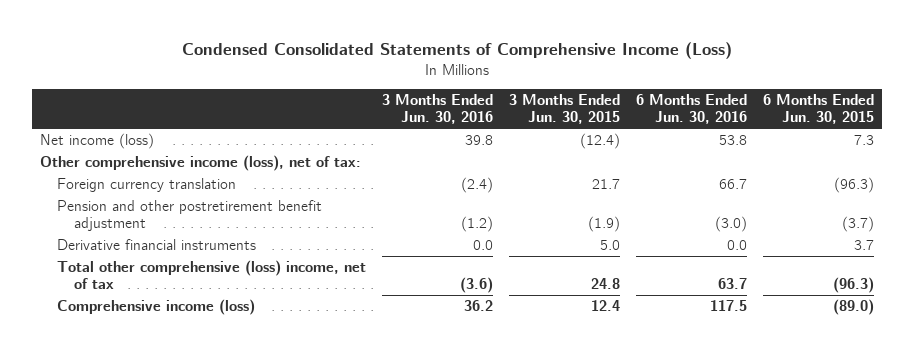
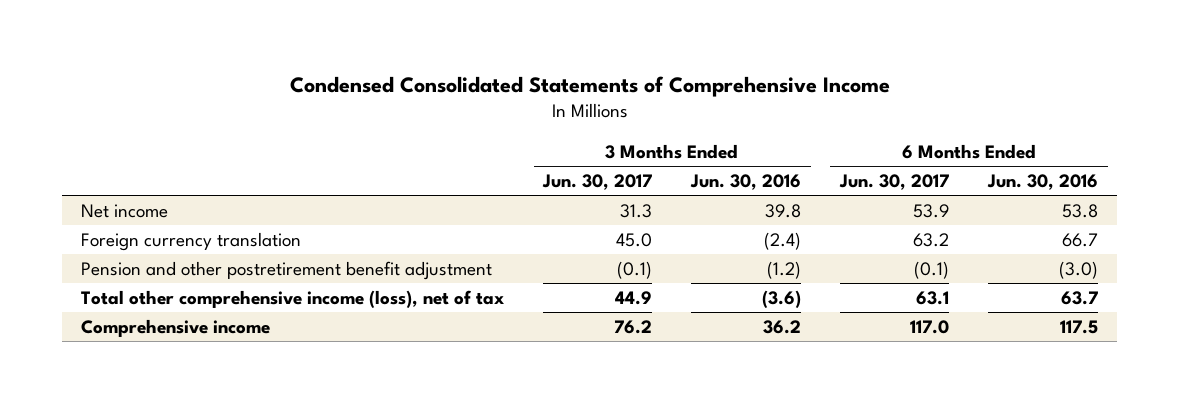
[182,42,733,60] Condensed Consolidated Statements of Comprehensive Income (Loss) -> [289,75,890,97] Condensed Consolidated Statements of Comprehensive Income
[509,94,621,124] 3 Months Ended Jun. 30, 2015 -> none
[762,94,874,124] 6 Months Ended Jun. 30, 2015 -> none
none -> [542,174,653,191] Jun. 30, 2017
none -> [839,174,950,191] Jun. 30, 2017
[40,155,362,172] Other comprehensive income (loss), net of tax: -> none
[40,133,155,150] Net income (loss) -> [81,204,169,219] Net income
[57,239,257,251] Derivative financial instruments -> none
[57,260,367,289] Total other comprehensive (loss) income, net of tax -> [81,290,505,309] Total other comprehensive income (loss), net of tax
[57,299,256,316] Comprehensive income (loss) -> [81,319,271,338] Comprehensive income

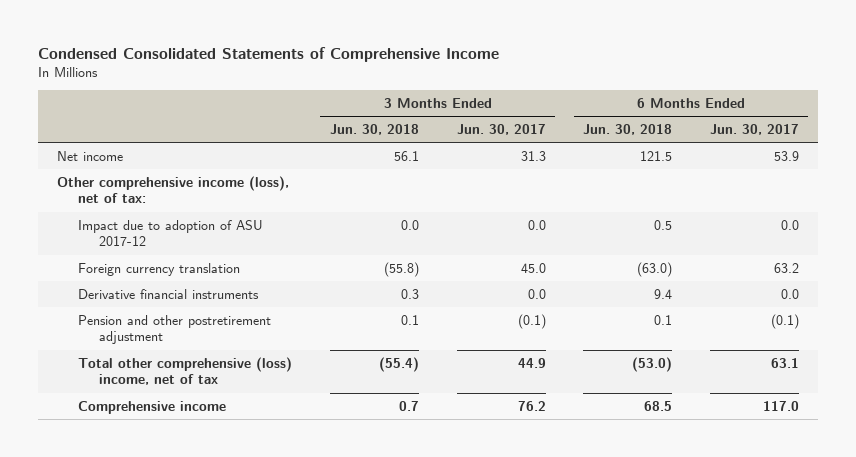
[690,174,802,191] Jun. 30, 2016 -> none
[987,174,1099,191] Jun. 30, 2016 -> none
none -> [329,124,419,136] Jun. 30, 2018
none -> [583,124,673,136] Jun. 30, 2018
none -> [57,175,290,204] Other comprehensive income (loss), net of tax:
none -> [77,219,263,247] Impact due to adoption of ASU 2017-12
none -> [77,288,259,299] Derivative financial instruments
[81,261,493,281] Pension and other postretirement benefit adjustment -> [77,314,271,345] Pension and other postretirement adjustment
[81,290,505,309] Total other comprehensive income (loss), net of tax -> [77,356,292,386] Total other comprehensive (loss) income, net of tax

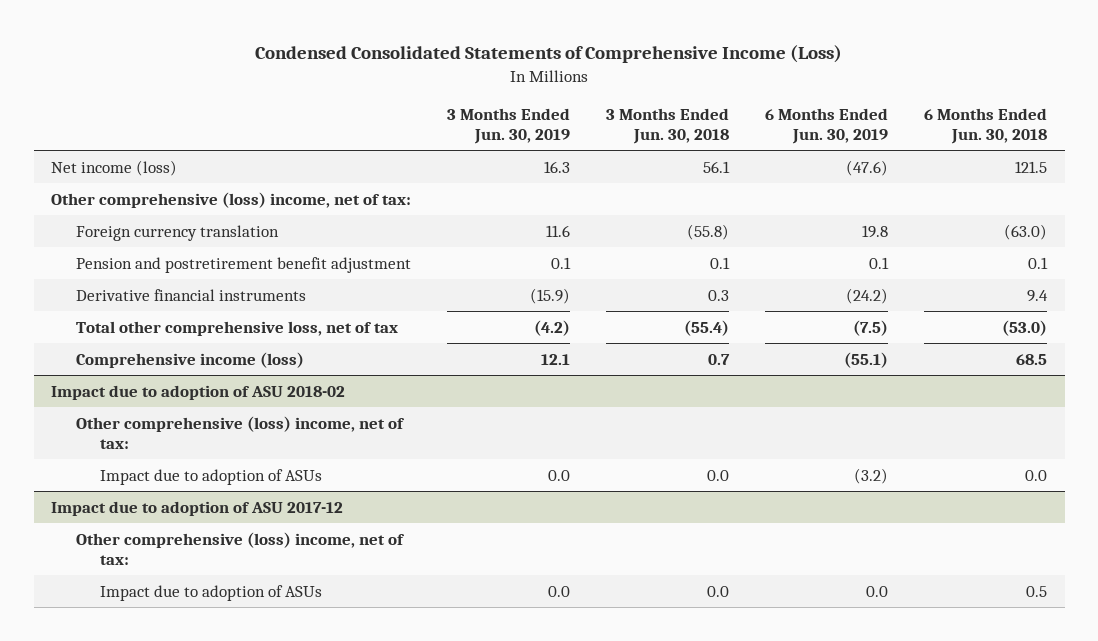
[38,46,500,62] Condensed Consolidated Statements of Comprehensive Income -> [255,45,843,64] Condensed Consolidated Statements of Comprehensive Income (Loss)
[456,124,546,136] Jun. 30, 2017 -> none
[710,124,800,136] Jun. 30, 2017 -> none
none -> [447,107,571,145] 3 Months Ended Jun. 30, 2019
none -> [765,107,889,145] 6 Months Ended Jun. 30, 2019
[77,219,263,247] Impact due to adoption of ASU 2017-12 -> none
[57,150,124,161] Net income -> [51,159,178,176] Net income (loss)
[57,175,290,204] Other comprehensive income (loss), net of tax: -> [51,191,412,208] Other comprehensive (loss) income, net of tax:
none -> [75,256,411,273] Pension and postretirement benefit adjustment
[77,314,271,345] Pension and other postretirement adjustment -> none
[77,356,292,386] Total other comprehensive (loss) income, net of tax -> [75,320,398,336] Total other comprehensive loss, net of tax
[77,400,226,414] Comprehensive income -> [75,351,304,368] Comprehensive income (loss)
none -> [51,384,346,400] Impact due to adoption of ASU 2018-02
none -> [75,415,405,449] Other comprehensive (loss) income, net of tax:
none -> [100,468,323,485] Impact due to adoption of ASUs
none -> [51,500,344,516] Impact due to adoption of ASU 2017-12
none -> [75,531,405,565] Other comprehensive (loss) income, net of tax:
none -> [100,584,323,601] Impact due to adoption of ASUs

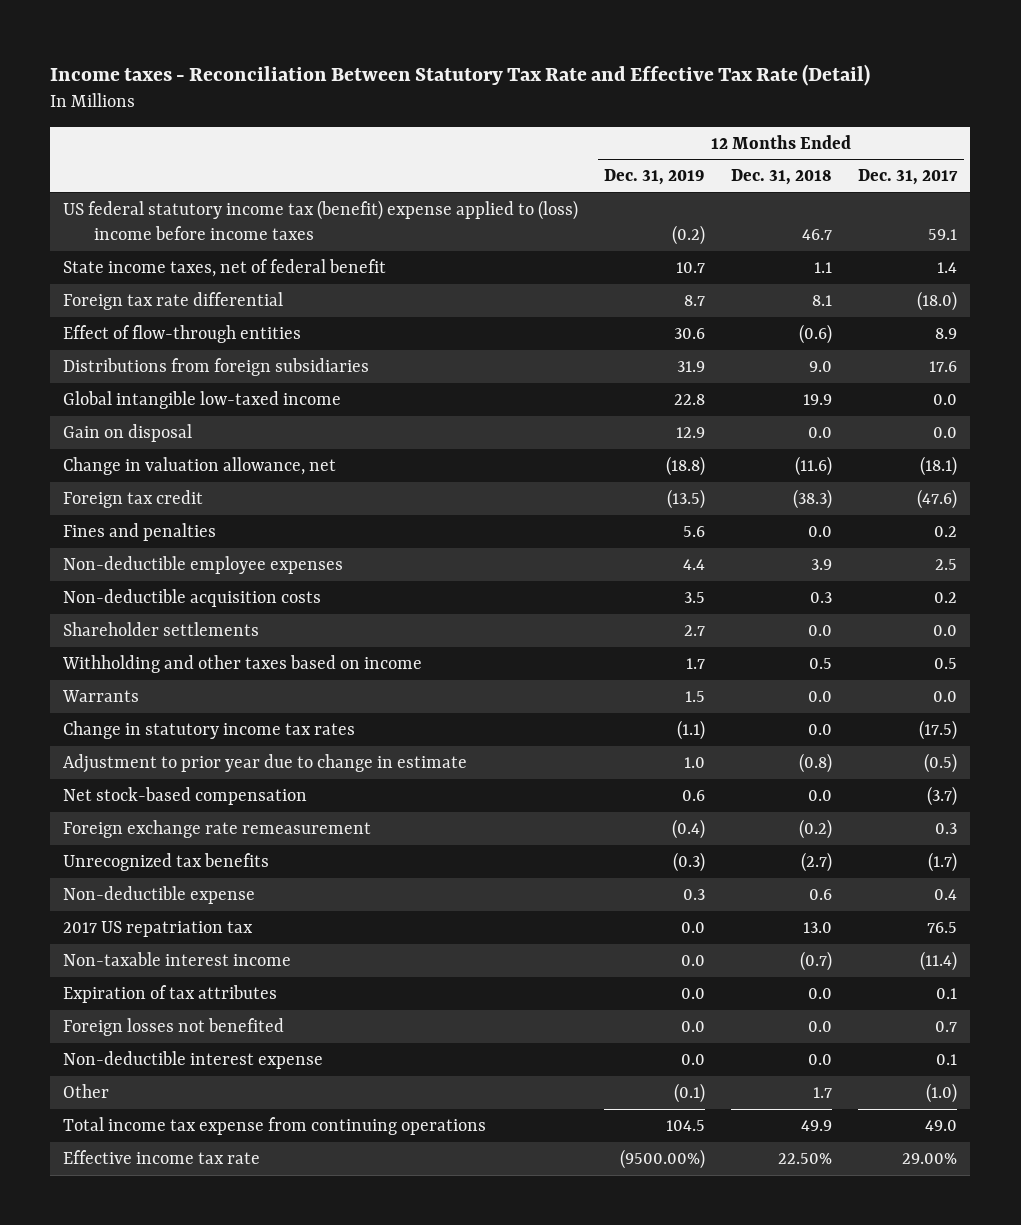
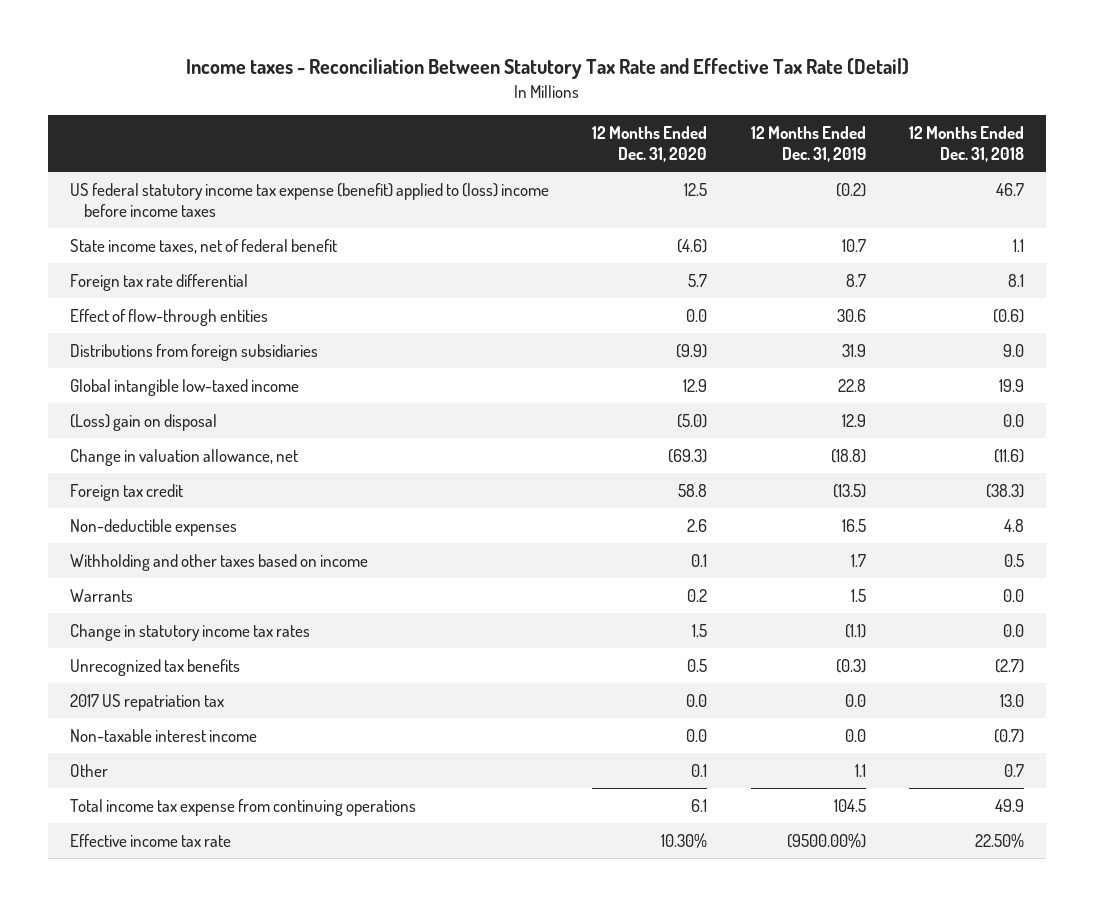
[858,169,959,186] Dec. 31, 2017 -> none
none -> [592,125,708,163] 12 Months Ended Dec. 31, 2020
[63,199,579,240] US federal statutory income tax (benefit) expense applied to (loss) income before income taxes -> [69,182,549,218] US federal statutory income tax expense (benefit) applied to (loss) income before income taxes
[63,423,193,442] Gain on disposal -> [69,413,217,431] (Loss) gain on disposal
[63,522,217,541] Fines and penalties -> none
[63,588,322,607] Non-deductible acquisition costs -> none
[63,621,260,636] Shareholder settlements -> none
[63,555,344,574] Non-deductible employee expenses -> [69,518,237,536] Non-deductible expenses
[683,558,706,570] 4.4 -> [841,518,866,532] 16.5
[811,558,833,570] 3.9 -> [1004,518,1025,532] 4.8
[63,753,468,773] Adjustment to prior year due to change in estimate -> none
[63,786,308,805] Net stock-based compensation -> none
[63,819,372,838] Foreign exchange rate remeasurement -> none
[63,885,256,904] Non-deductible expense -> none
[63,984,278,1003] Expiration of tax attributes -> none
[63,1017,285,1036] Foreign losses not benefited -> none
[63,1050,324,1069] Non-deductible interest expense -> none
[674,1082,706,1103] (0.1) -> [854,763,866,777] 1.1
[813,1086,833,1098] 1.7 -> [1004,763,1025,777] 0.7

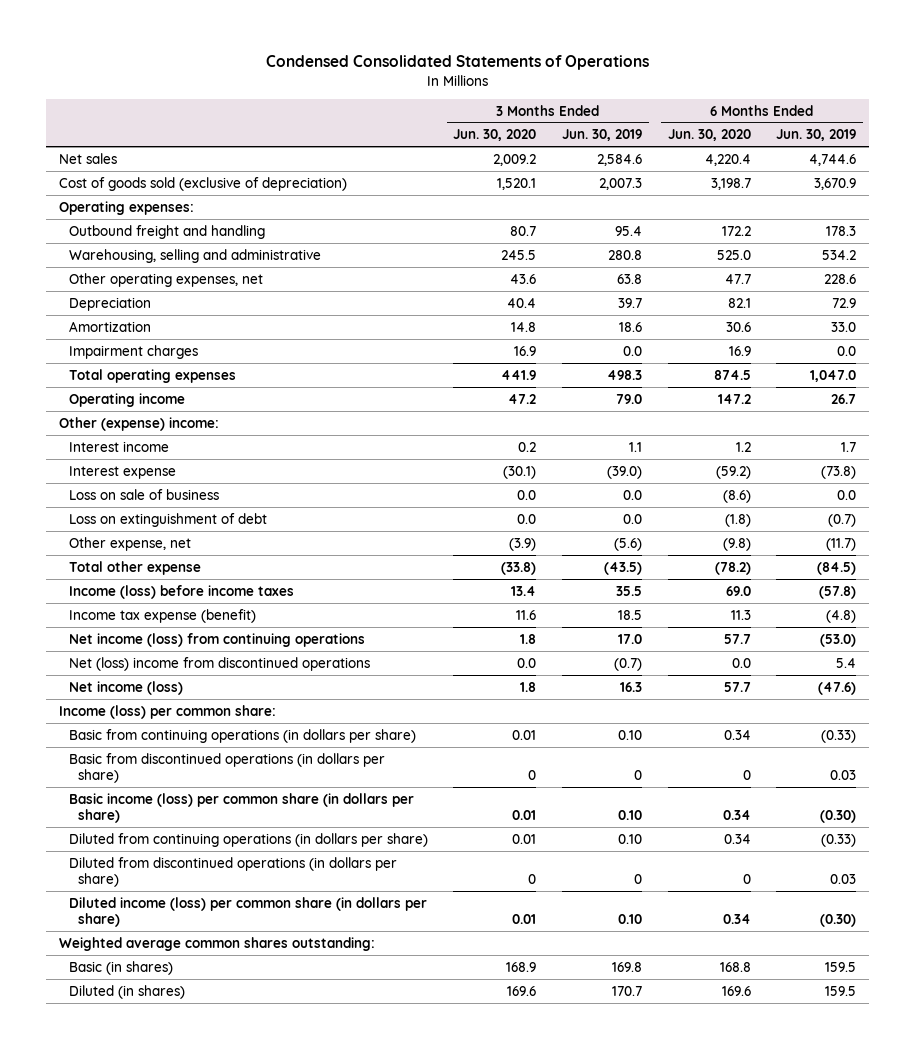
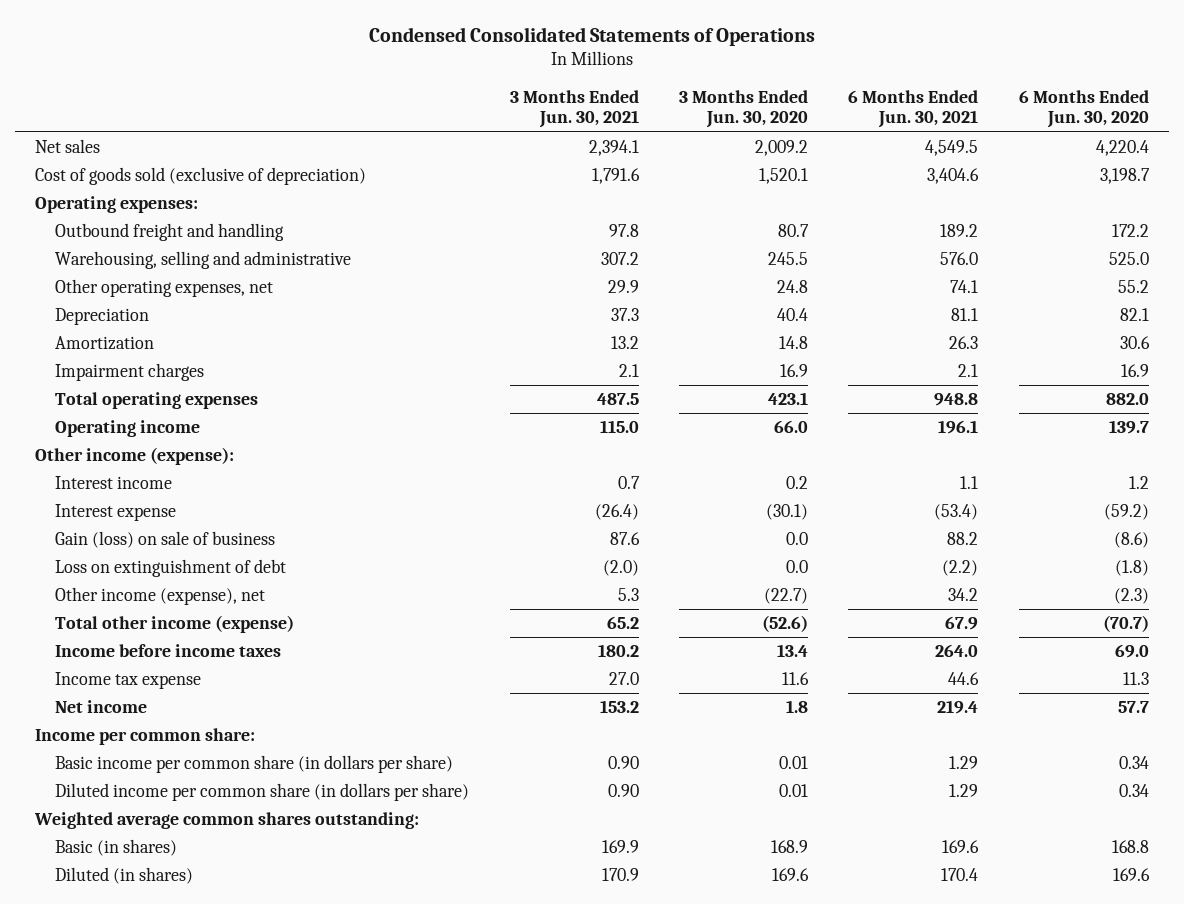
[562,129,643,142] Jun. 30, 2019 -> none
[776,129,857,142] Jun. 30, 2019 -> none
none -> [509,89,639,129] 3 Months Ended Jun. 30, 2021
none -> [848,89,979,129] 6 Months Ended Jun. 30, 2021
[510,273,537,284] 43.6 -> [776,280,808,294] 24.8
[724,273,751,284] 47.7 -> [1117,280,1149,294] 55.2
[501,369,537,380] 441.9 -> [767,392,808,406] 423.1
[713,369,751,380] 874.5 -> [1105,393,1149,406] 882.0
[508,393,537,404] 47.2 -> [773,420,808,434] 66.0
[717,393,751,404] 147.2 -> [1108,420,1149,435] 139.7
[59,416,220,431] Other (expense) income: -> [35,447,235,466] Other income (expense):
[68,488,219,500] Loss on sale of business -> [55,531,276,549] Gain (loss) on sale of business
[68,632,365,647] Net income (loss) from continuing operations -> none
[68,656,370,671] Net (loss) income from discontinued operations -> none
[68,728,416,743] Basic from continuing operations (in dollars per share) -> none
[68,752,385,784] Basic from discontinued operations (in dollars per share) -> none
[68,832,428,847] Diluted from continuing operations (in dollars per share) -> none
[68,856,397,888] Diluted from discontinued operations (in dollars per share) -> none
[68,536,191,551] Other expense, net -> [55,587,266,606] Other income (expense), net
[509,537,537,551] (3.9) -> [763,588,808,605] (22.7)
[722,537,751,551] (9.8) -> [1113,588,1149,605] (2.3)
[68,560,201,575] Total other expense -> [55,615,295,634] Total other income (expense)
[501,561,537,575] (33.8) -> [761,615,808,633] (52.6)
[714,561,751,575] (78.2) -> [1102,615,1149,633] (70.7)
[68,584,294,599] Income (loss) before income taxes -> [55,644,282,658] Income before income taxes
[68,608,256,623] Income tax expense (benefit) -> [55,672,202,690] Income tax expense
[68,680,183,695] Net income (loss) -> [55,700,148,714] Net income
[59,704,277,719] Income (loss) per common share: -> [35,728,256,746] Income per common share:
[68,792,414,824] Basic income (loss) per common share (in dollars per share) -> [55,755,454,774] Basic income per common share (in dollars per share)
[68,896,427,928] Diluted income (loss) per common share (in dollars per share) -> [55,783,470,802] Diluted income per common share (in dollars per share)

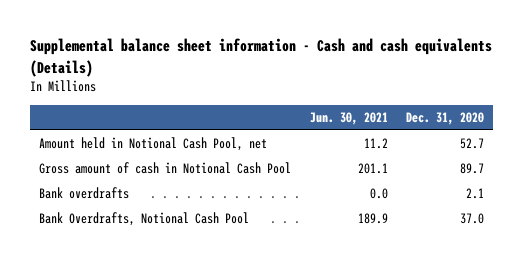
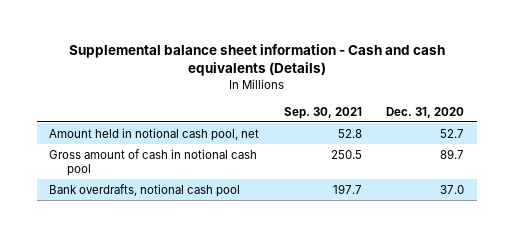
[309,112,388,126] Jun. 30, 2021 -> none
none -> [283,106,362,119] Sep. 30, 2021
[39,187,130,200] Bank overdrafts -> none
[39,137,268,152] Amount held in Notional Cash Pool, net -> [49,127,260,141] Amount held in notional cash pool, net
[39,162,292,175] Gross amount of cash in Notional Cash Pool -> [49,148,258,177] Gross amount of cash in notional cash pool
[39,212,250,227] Bank Overdrafts, Notional Cash Pool -> [49,183,241,197] Bank overdrafts, notional cash pool

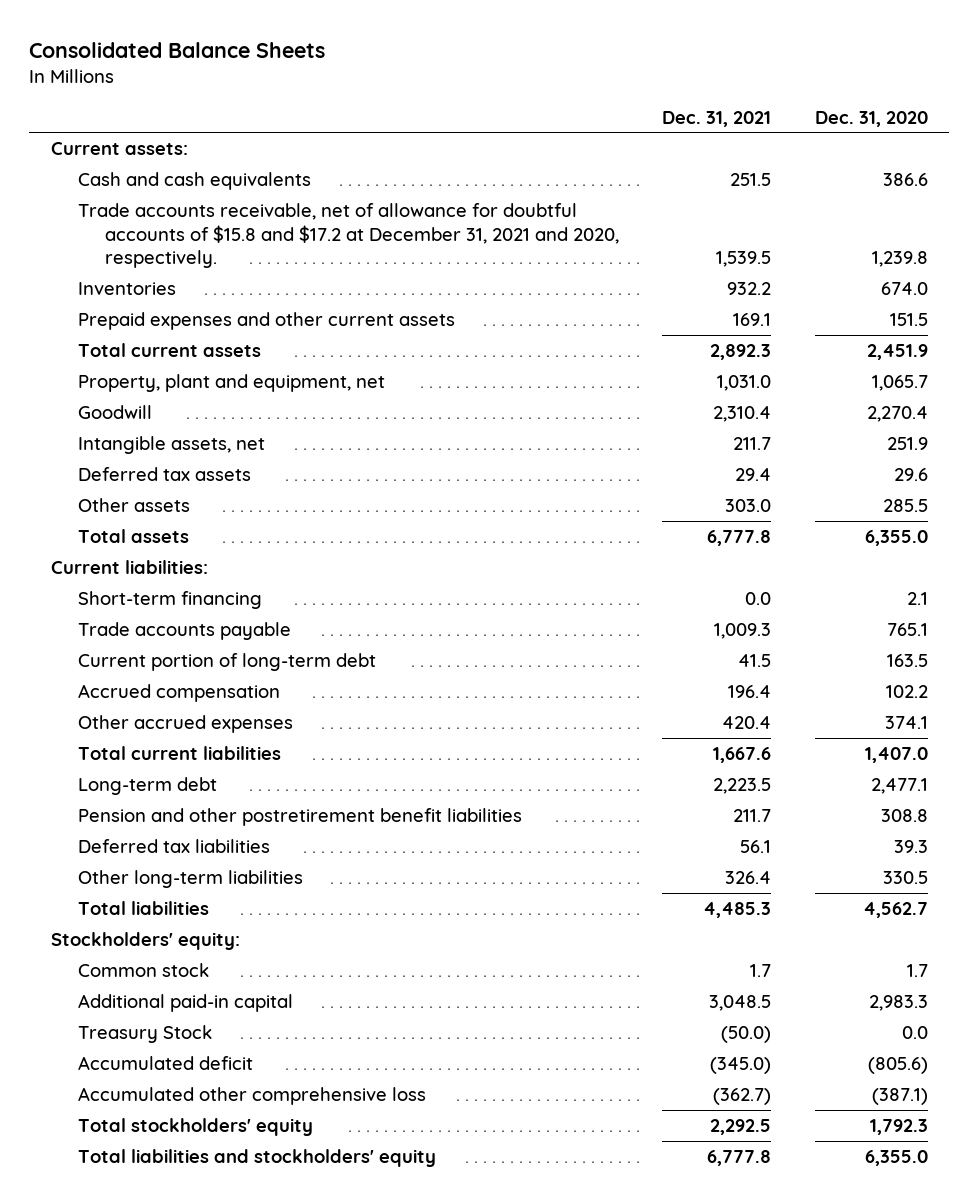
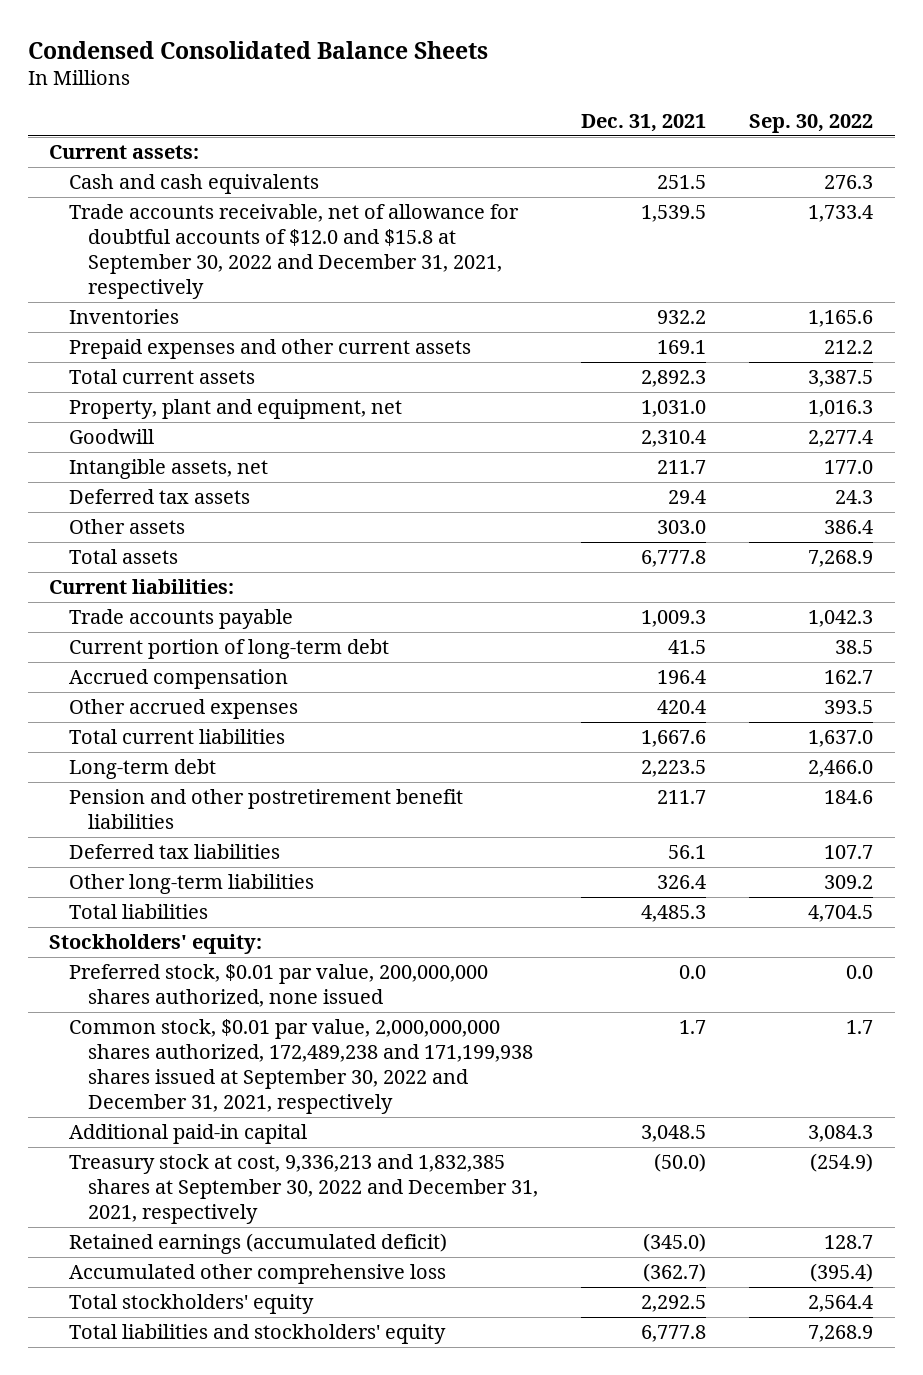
[29,41,326,58] Consolidated Balance Sheets -> [27,40,488,59] Condensed Consolidated Balance Sheets
[814,110,928,127] Dec. 31, 2020 -> none
none -> [749,113,874,133] Sep. 30, 2022
[77,202,619,269] Trade accounts receivable, net of allowance for doubtful accounts of $15.8 and $17.2 at December 31, 2021 and 2020, respectively. -> [68,204,519,299] Trade accounts receivable, net of allowance for doubtful accounts of $12.0 and $15.8 at September 30, 2022 and December 31, 2021, respectively
[77,590,262,609] Short-term financing -> none
none -> [68,964,488,1008] Preferred stock, $0.01 par value, 200,000,000 shares authorized, none issued
[77,962,209,977] Common stock -> [68,1019,534,1114] Common stock, $0.01 par value, 2,000,000,000 shares authorized, 172,489,238 and 171,199,938 shares issued at September 30, 2022 and December 31, 2021, respectively
[77,1024,212,1043] Treasury Stock -> none
none -> [68,1154,539,1224] Treasury stock at cost, 9,336,213 and 1,832,385 shares at September 30, 2022 and December 31, 2021, respectively
[77,1055,253,1070] Accumulated deficit -> [68,1233,447,1255] Retained earnings (accumulated deficit)

